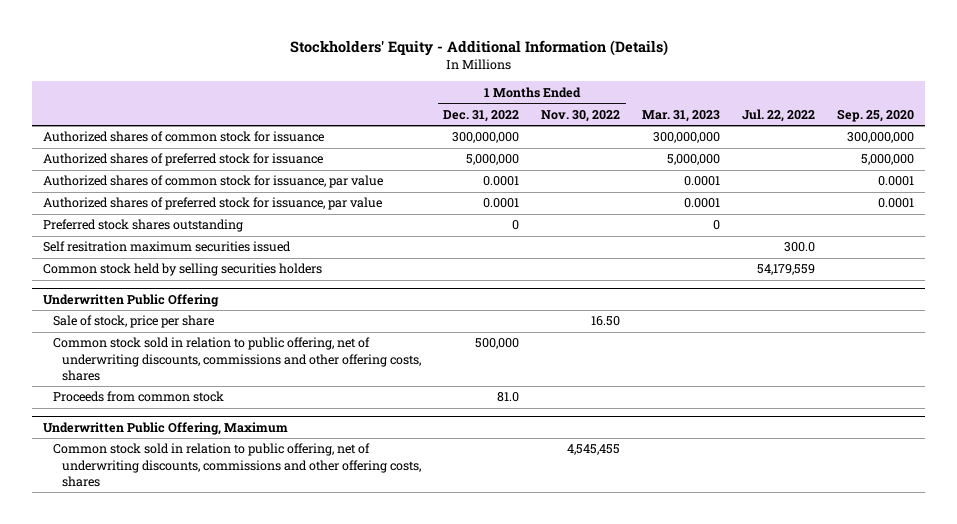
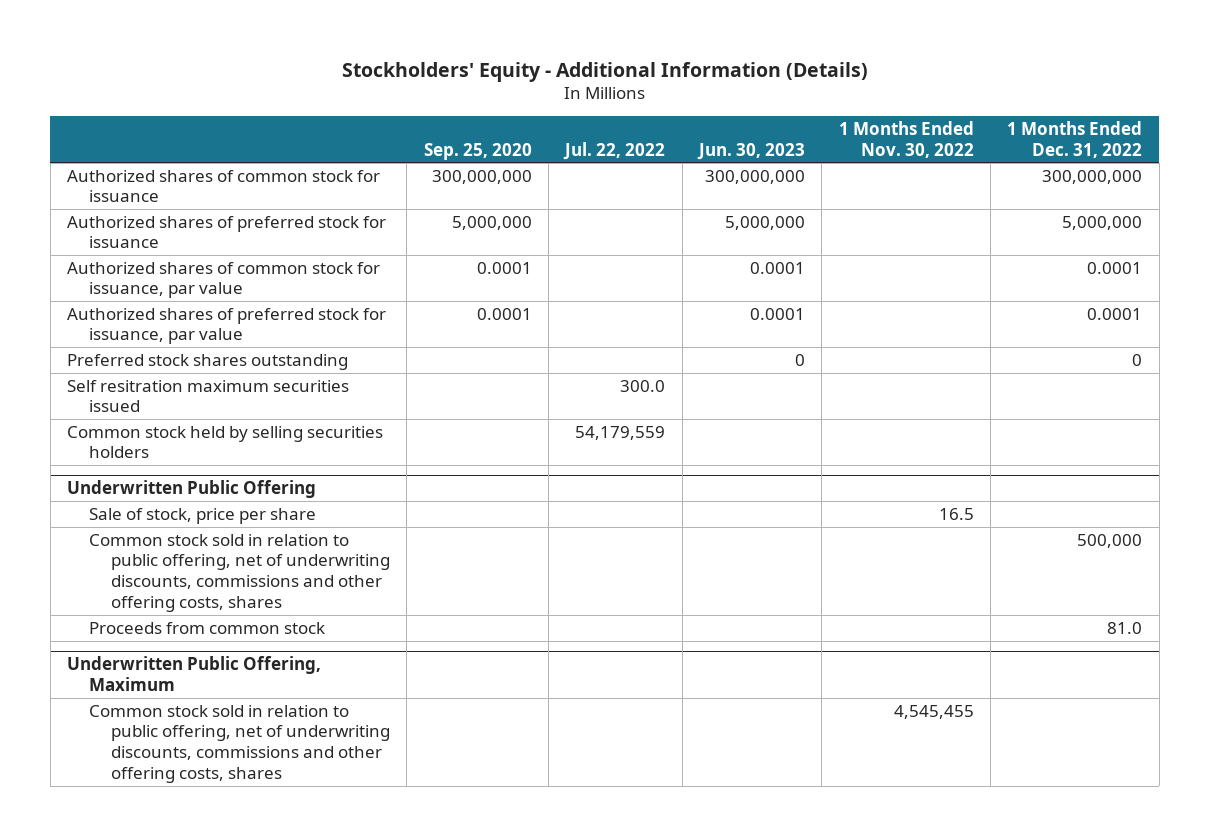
[642,109,721,122] Mar. 31, 2023 -> none
none -> [697,142,806,160] Jun. 30, 2023
[591,316,621,327] 16.50 -> [938,507,974,520] 16.5

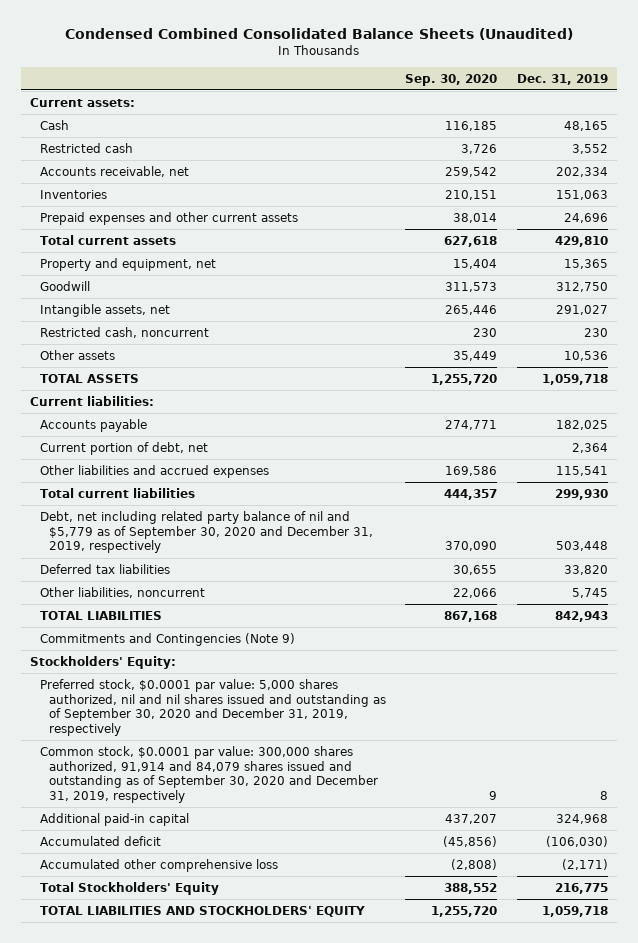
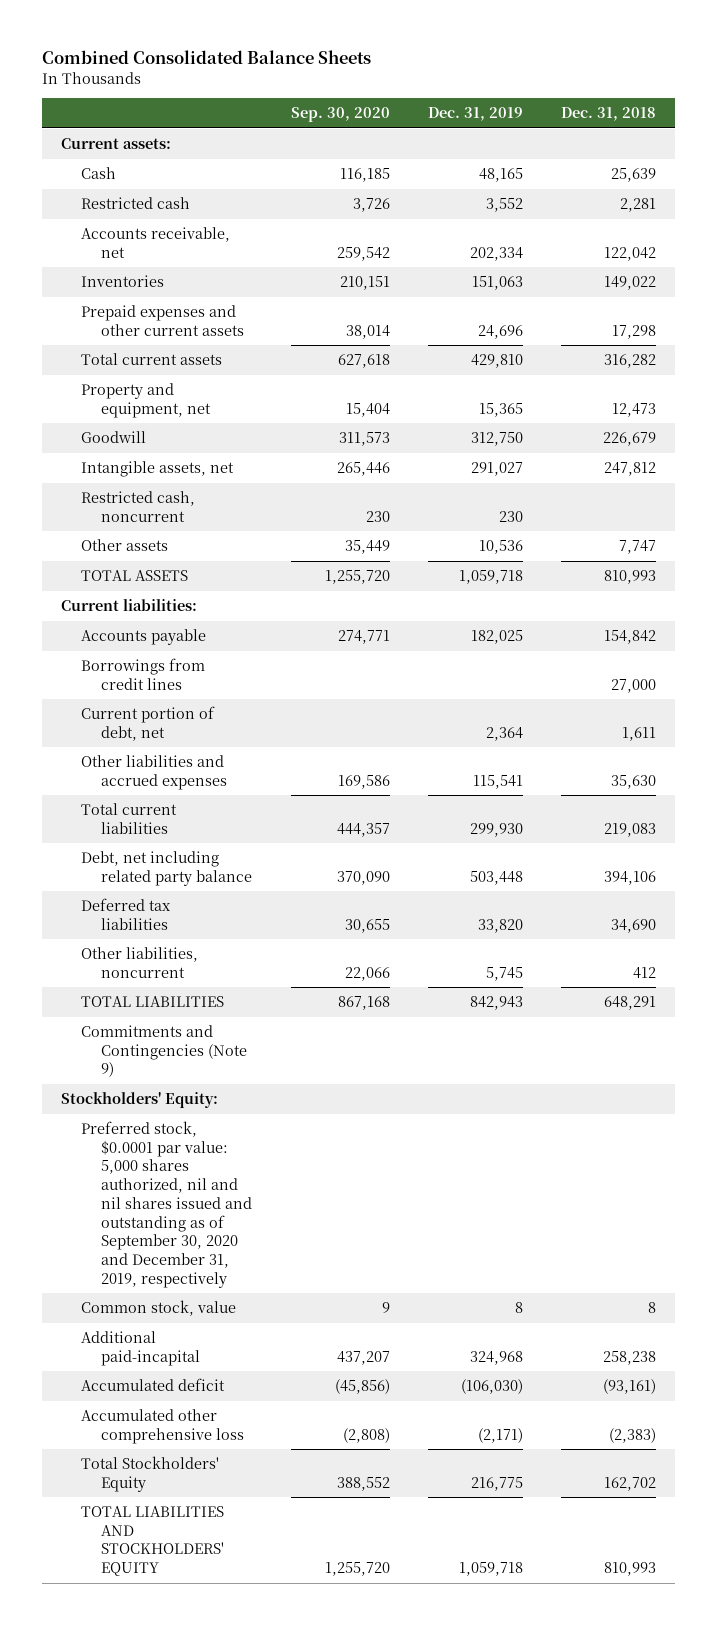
[64,28,573,41] Condensed Combined Consolidated Balance Sheets (Unaudited) -> [41,50,371,65] Combined Consolidated Balance Sheets
none -> [561,107,657,122] Dec. 31, 2018
none -> [80,658,205,690] Borrowings from credit lines
[39,510,374,554] Debt, net including related party balance of nil and $5,779 as of September 30, 2020 and December 31, 2019, respectively -> [80,851,253,886] Debt, net including related party balance
[39,745,379,804] Common stock, $0.0001 par value: 300,000 shares authorized, 91,914 and 84,079 shares issued and outstanding as of September 30, 2020 and December 31, 2019, respectively -> [80,1300,236,1317] Common stock, value
[39,812,189,826] Additional paid-in capital -> [80,1331,201,1366] Additional paid-incapital

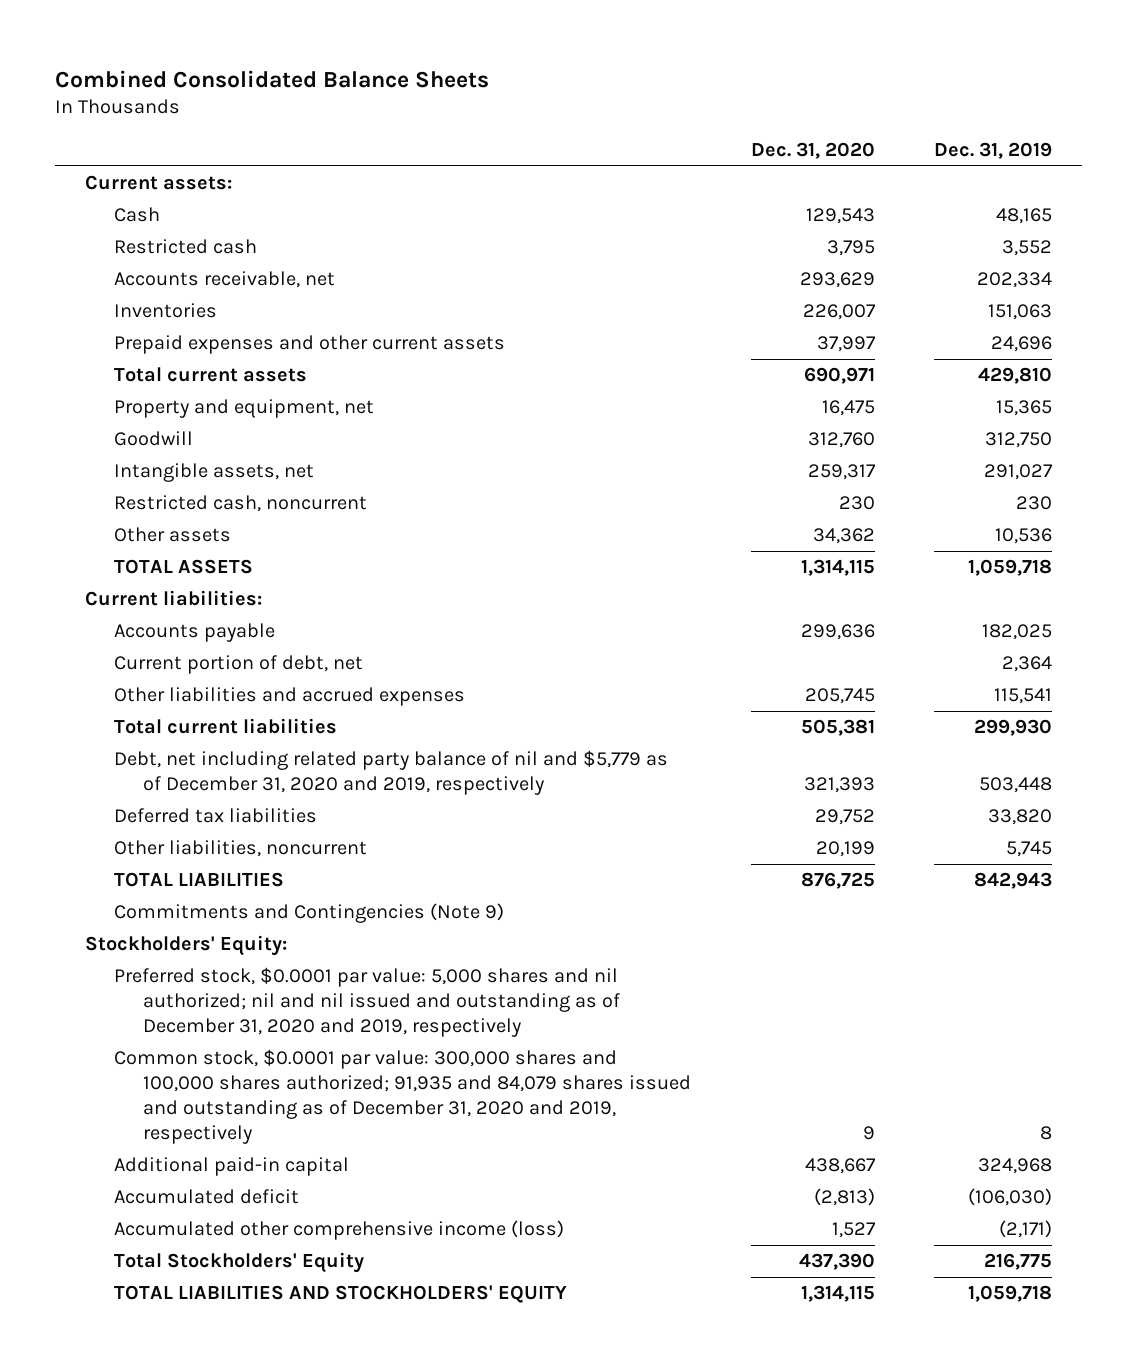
[290,107,390,123] Sep. 30, 2020 -> none
[561,107,657,122] Dec. 31, 2018 -> none
none -> [750,141,875,159] Dec. 31, 2020
[80,658,205,690] Borrowings from credit lines -> none
[80,851,253,886] Debt, net including related party balance -> [114,750,669,796] Debt, net including related party balance of nil and $5,779 as of December 31, 2020 and 2019, respectively
[80,1121,253,1288] Preferred stock, $0.0001 par value: 5,000 shares authorized, nil and nil shares issued and outstanding as of September 30, 2020 and December 31, 2019, respectively -> [114,967,621,1038] Preferred stock, $0.0001 par value: 5,000 shares and nil authorized; nil and nil issued and outstanding as of December 31, 2020 and 2019, respectively
[80,1300,236,1317] Common stock, value -> [114,1049,692,1145] Common stock, $0.0001 par value: 300,000 shares and 100,000 shares authorized; 91,935 and 84,079 shares issued and outstanding as of December 31, 2020 and 2019, respectively
[80,1331,201,1366] Additional paid-incapital -> [114,1157,350,1177] Additional paid-in capital
[80,1409,245,1444] Accumulated other comprehensive loss -> [114,1220,565,1241] Accumulated other comprehensive income (loss)

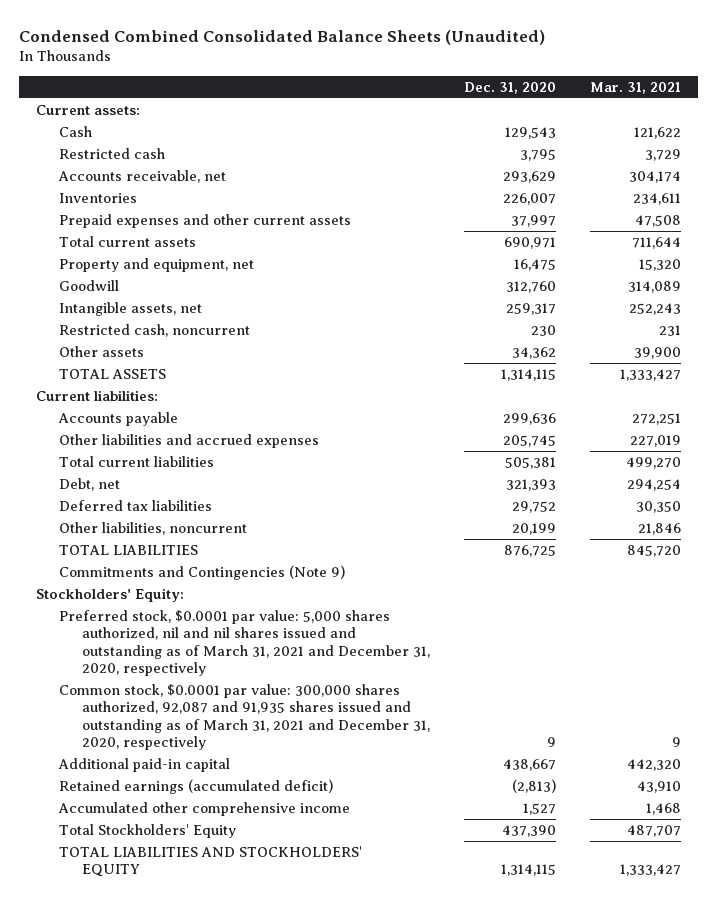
[55,69,490,88] Combined Consolidated Balance Sheets -> [18,29,545,45] Condensed Combined Consolidated Balance Sheets (Unaudited)
[933,141,1052,159] Dec. 31, 2019 -> none
none -> [590,81,682,94] Mar. 31, 2021
[114,655,364,675] Current portion of debt, net -> none
[114,750,669,796] Debt, net including related party balance of nil and $5,779 as of December 31, 2020 and 2019, respectively -> [58,477,120,491] Debt, net
[114,967,621,1038] Preferred stock, $0.0001 par value: 5,000 shares and nil authorized; nil and nil issued and outstanding as of December 31, 2020 and 2019, respectively -> [58,609,430,676] Preferred stock, $0.0001 par value: 5,000 shares authorized, nil and nil shares issued and outstanding as of March 31, 2021 and December 31, 2020, respectively
[114,1049,692,1145] Common stock, $0.0001 par value: 300,000 shares and 100,000 shares authorized; 91,935 and 84,079 shares issued and outstanding as of December 31, 2020 and 2019, respectively -> [58,683,430,750] Common stock, $0.0001 par value: 300,000 shares authorized, 92,087 and 91,935 shares issued and outstanding as of March 31, 2021 and December 31, 2020, respectively
[114,1189,300,1205] Accumulated deficit -> [58,778,333,794] Retained earnings (accumulated deficit)
[114,1220,565,1241] Accumulated other comprehensive income (loss) -> [57,801,350,816] Accumulated other comprehensive income

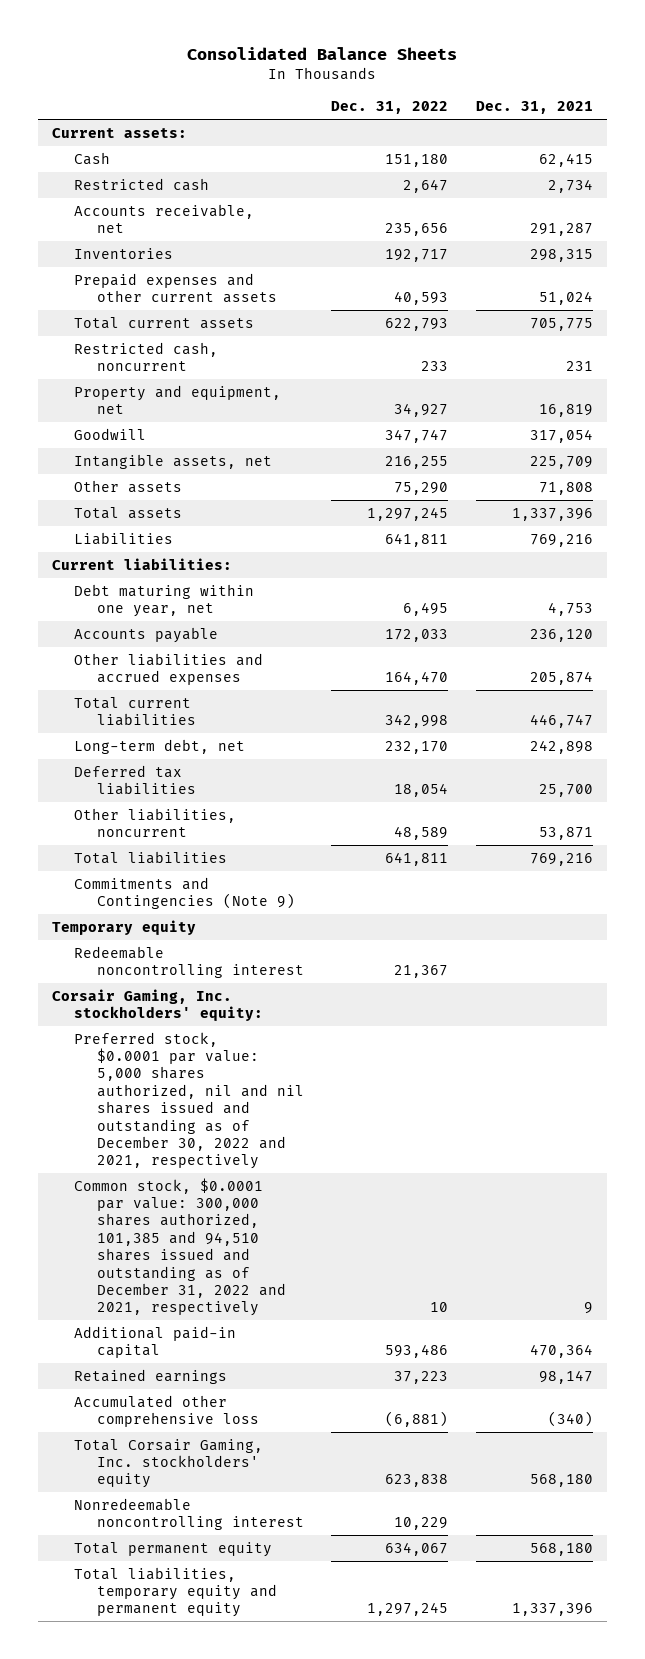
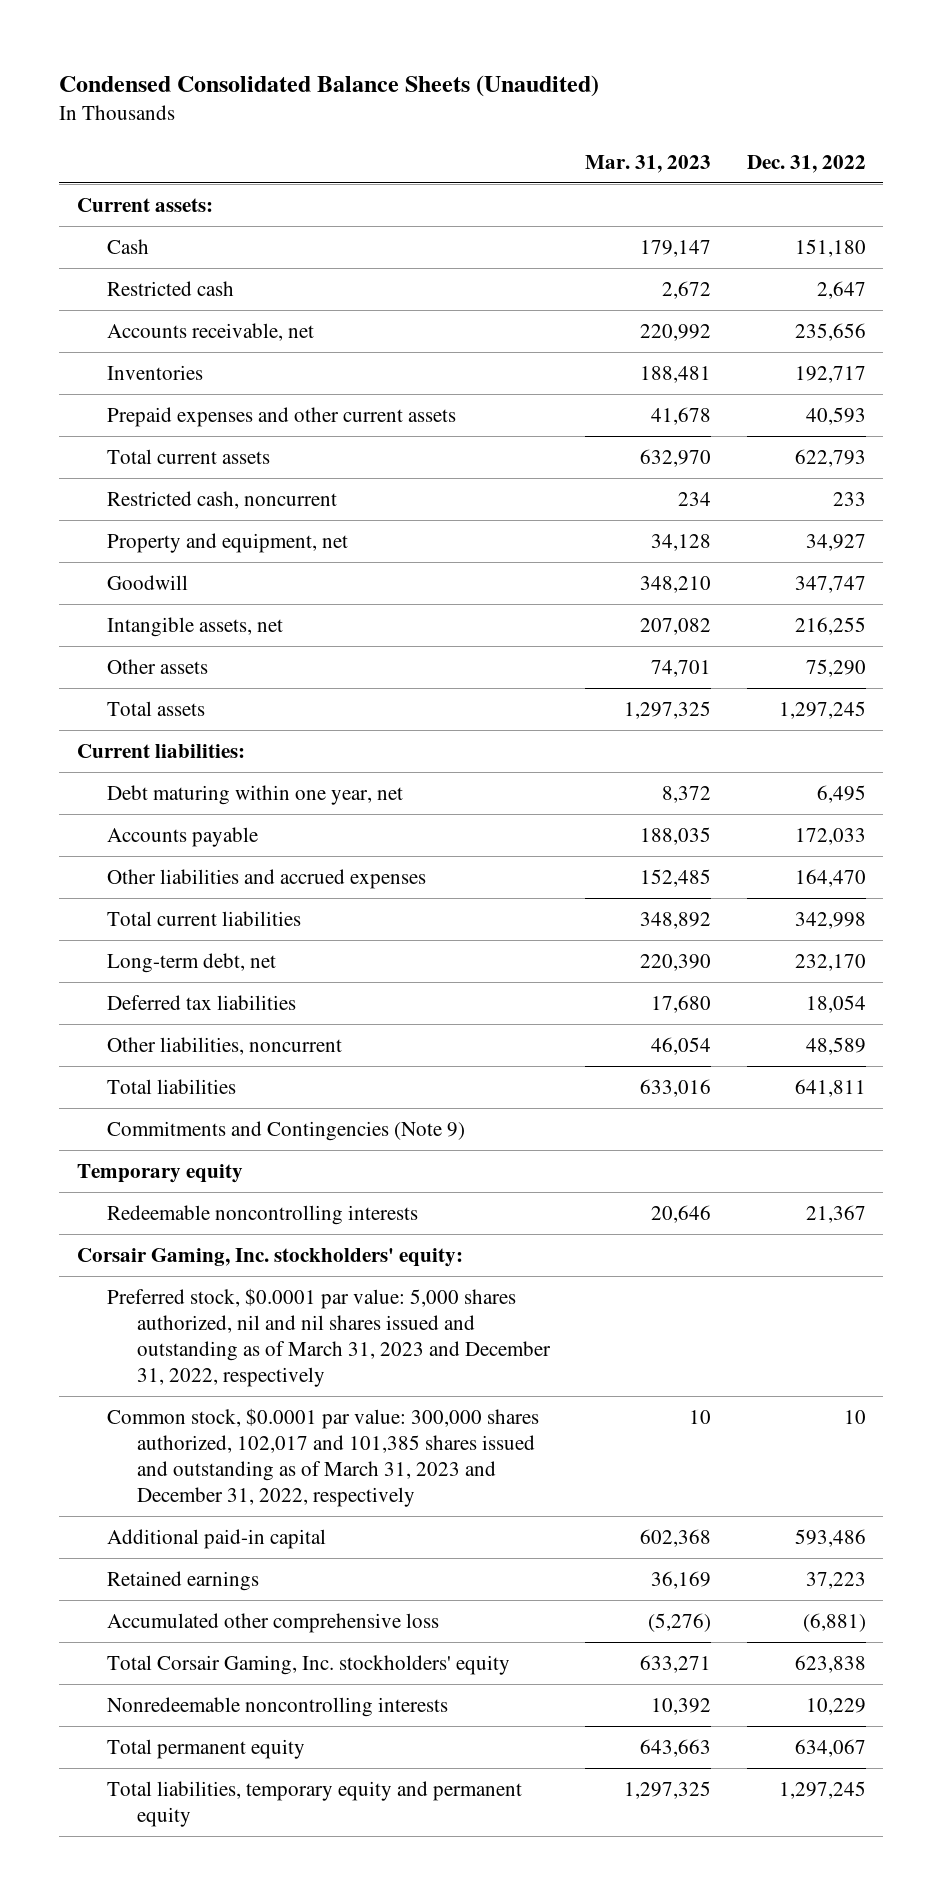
[187,47,458,61] Consolidated Balance Sheets -> [59,74,600,97] Condensed Consolidated Balance Sheets (Unaudited)
[475,101,593,115] Dec. 31, 2021 -> none
none -> [585,155,712,174] Mar. 31, 2023
[74,531,174,545] Liabilities -> none
[74,945,305,979] Redeemable noncontrolling interest -> [106,1204,418,1225] Redeemable noncontrolling interests
[74,1031,305,1170] Preferred stock, $0.0001 par value: 5,000 shares authorized, nil and nil shares issued and outstanding as of December 30, 2022 and 2021, respectively -> [106,1287,551,1387] Preferred stock, $0.0001 par value: 5,000 shares authorized, nil and nil shares issued and outstanding as of March 31, 2023 and December 31, 2022, respectively
[74,1177,287,1317] Common stock, $0.0001 par value: 300,000 shares authorized, 101,385 and 94,510 shares issued and outstanding as of December 31, 2022 and 2021, respectively -> [106,1407,539,1507] Common stock, $0.0001 par value: 300,000 shares authorized, 102,017 and 101,385 shares issued and outstanding as of March 31, 2023 and December 31, 2022, respectively
[74,1497,305,1531] Nonredeemable noncontrolling interest -> [106,1696,448,1717] Nonredeemable noncontrolling interests

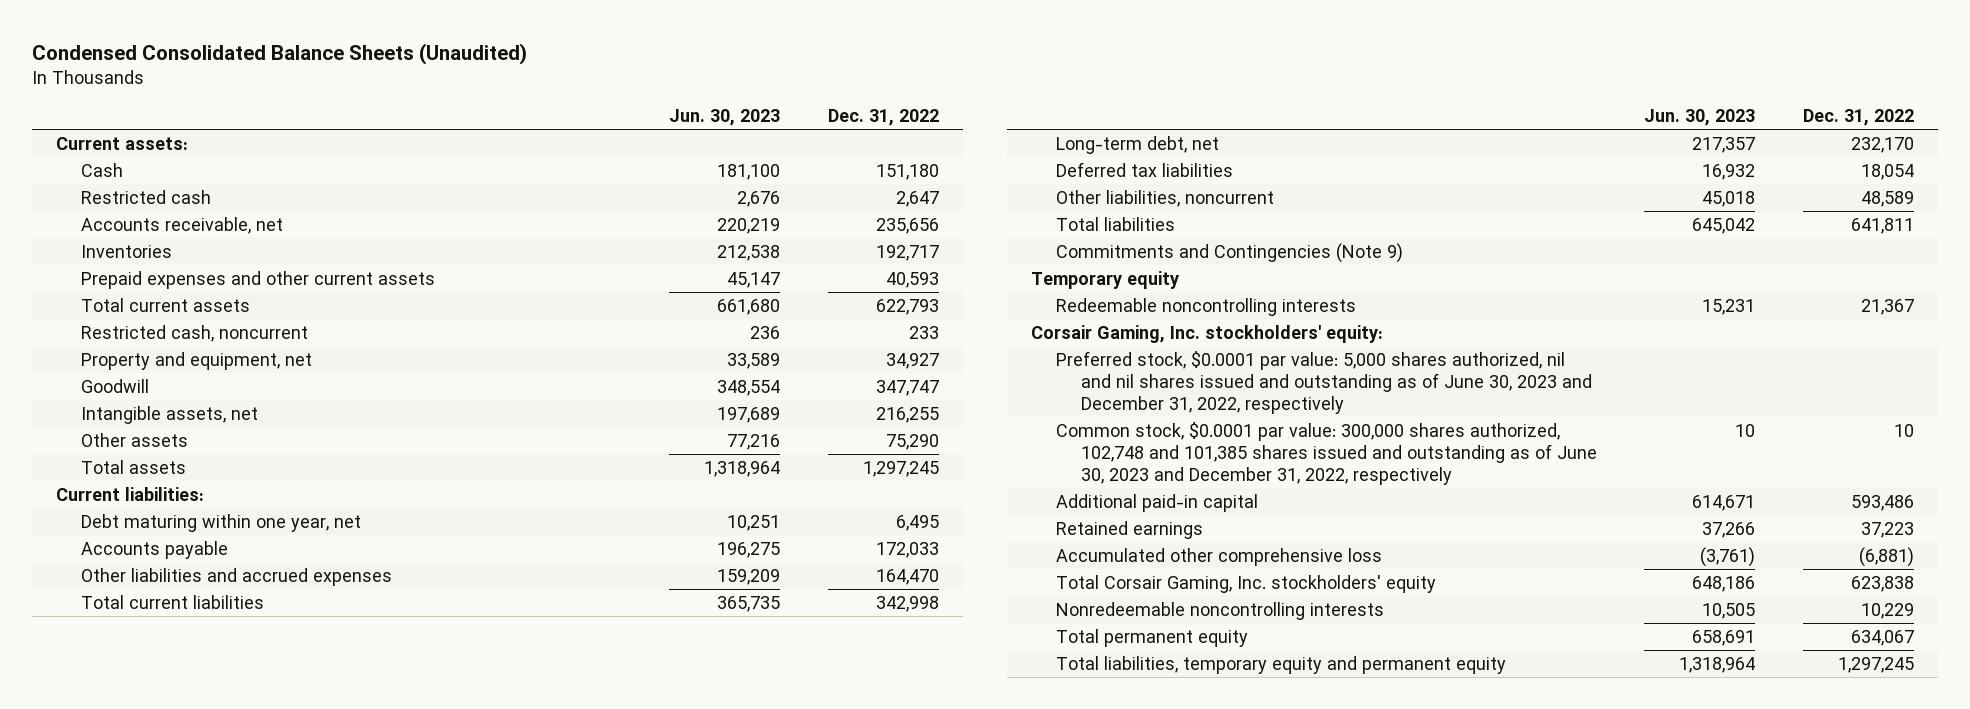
[585,155,712,174] Mar. 31, 2023 -> none
none -> [669,109,781,127] Jun. 30, 2023
[106,1287,551,1387] Preferred stock, $0.0001 par value: 5,000 shares authorized, nil and nil shares issued and outstanding as of March 31, 2023 and December 31, 2022, respectively -> [1055,350,1592,415] Preferred stock, $0.0001 par value: 5,000 shares authorized, nil and nil shares issued and outstanding as of June 30, 2023 and December 31, 2022, respectively
[106,1407,539,1507] Common stock, $0.0001 par value: 300,000 shares authorized, 102,017 and 101,385 shares issued and outstanding as of March 31, 2023 and December 31, 2022, respectively -> [1055,421,1597,486] Common stock, $0.0001 par value: 300,000 shares authorized, 102,748 and 101,385 shares issued and outstanding as of June 30, 2023 and December 31, 2022, respectively

